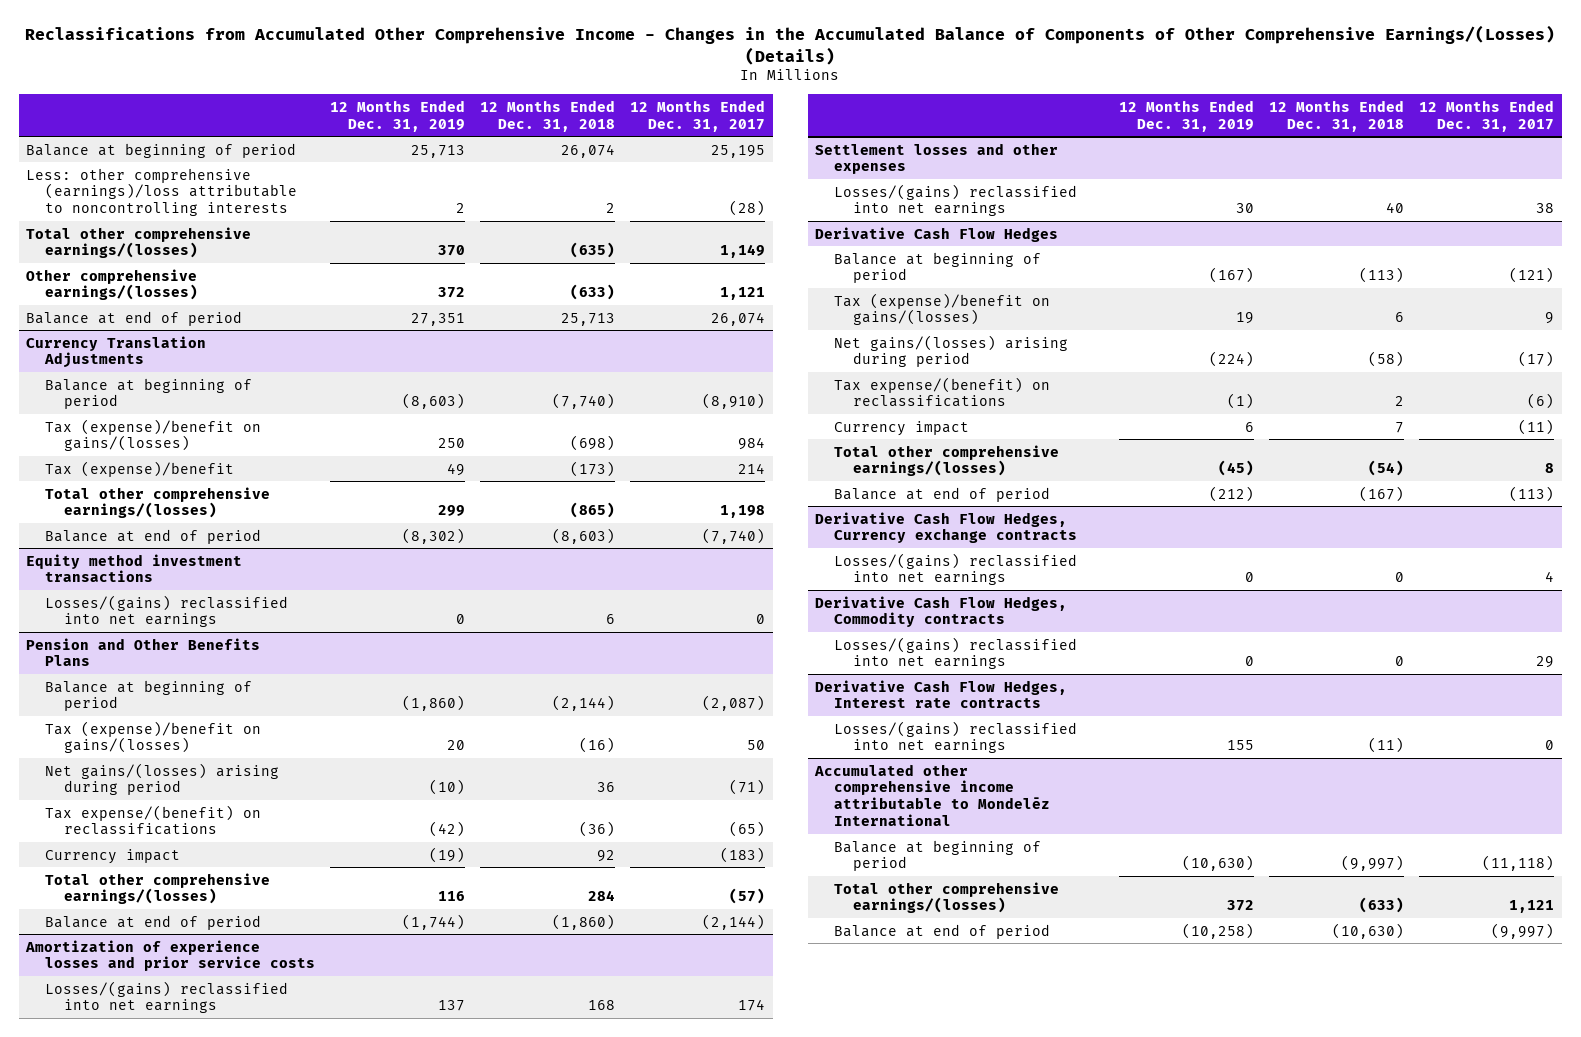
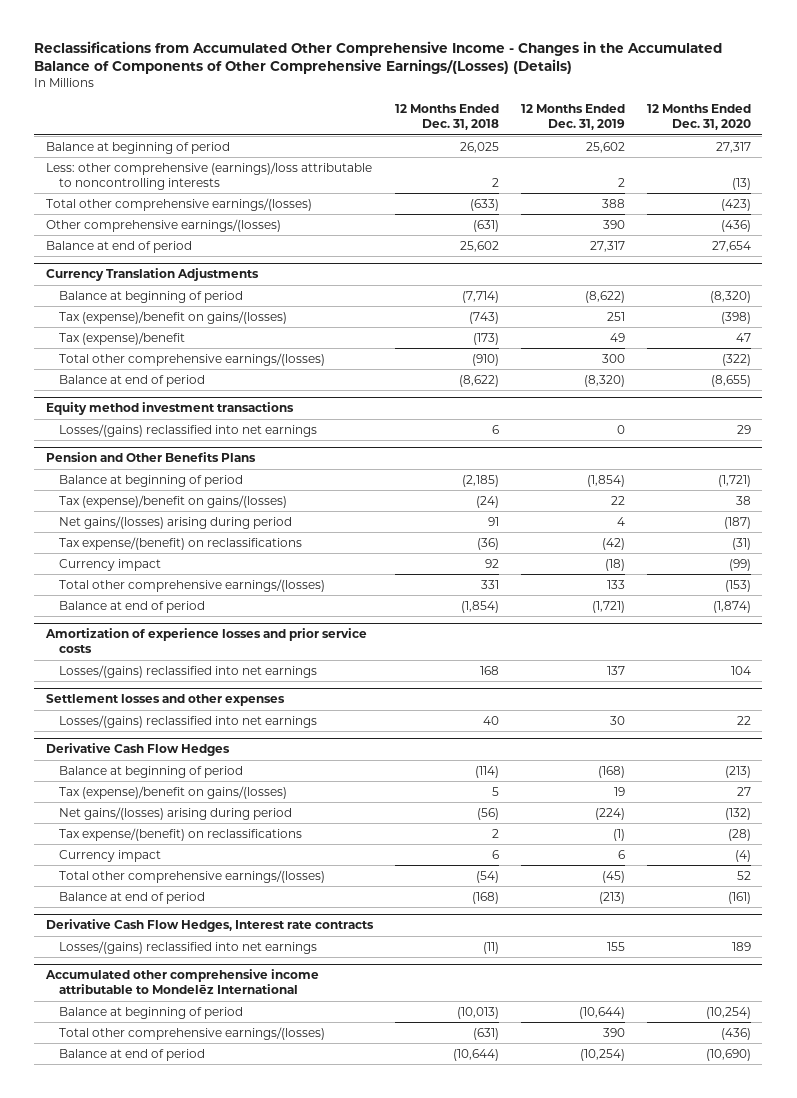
[630,99,766,132] 12 Months Ended Dec. 31, 2017 -> none
none -> [647,104,752,131] 12 Months Ended Dec. 31, 2020
[411,144,466,158] 25,713 -> [585,141,625,153] 25,602
[561,143,616,158] 26,074 -> [459,141,499,153] 26,025
[438,245,466,257] 370 -> [601,198,625,208] 388
[570,242,616,259] (635) -> [469,198,499,211] (633)
[438,287,466,299] 372 -> [602,219,625,229] 390
[570,284,616,301] (633) -> [472,219,499,232] (631)
[411,312,466,326] 27,351 -> [589,240,625,252] 27,317
[561,312,616,326] 25,713 -> [459,240,499,252] 25,602
[402,393,466,410] (8,603) -> [584,290,625,303] (8,622)
[552,393,616,410] (7,740) -> [461,290,499,303] (7,714)
[438,438,466,449] 250 -> [606,311,625,321] 251
[570,435,616,452] (698) -> [468,311,499,324] (743)
[438,505,466,517] 299 -> [601,353,625,363] 300
[570,502,616,519] (865) -> [471,353,499,366] (910)
[402,527,466,544] (8,302) -> [583,374,625,387] (8,320)
[552,527,616,544] (8,603) -> [458,374,499,387] (8,622)
[402,695,466,712] (1,860) -> [586,474,625,487] (1,854)
[552,695,616,712] (2,144) -> [461,474,499,487] (2,185)
[447,740,466,751] 20 -> [610,495,625,505] 22
[579,737,616,754] (16) -> [475,495,499,508] (24)
[429,779,466,796] (10) -> [616,516,625,526] 4
[597,782,616,793] 36 -> [487,516,499,526] 91
[429,846,466,863] (19) -> [604,558,625,571] (18)
[438,891,466,902] 116 -> [606,579,625,589] 133
[588,890,616,902] 284 -> [480,579,499,589] 331
[402,913,466,930] (1,744) -> [591,600,625,613] (1,721)
[552,913,616,930] (1,860) -> [460,600,499,613] (1,854)
[1209,267,1255,284] (167) -> [597,765,625,778] (168)
[1359,267,1405,284] (113) -> [474,765,499,778] (114)
[1395,312,1405,323] 6 -> [491,786,499,796] 5
[1368,351,1405,368] (58) -> [476,807,499,820] (56)
[1395,421,1405,433] 7 -> [491,849,499,859] 6
[815,511,1077,544] Derivative Cash Flow Hedges, Currency exchange contracts -> none
[833,552,1077,586] Losses/(gains) reclassified into net earnings -> none
[815,595,1068,628] Derivative Cash Flow Hedges, Commodity contracts -> none
[833,636,1077,670] Losses/(gains) reclassified into net earnings -> none
[1209,485,1255,502] (212) -> [598,891,625,904] (213)
[1359,485,1405,502] (167) -> [471,891,499,904] (168)
[1182,855,1255,872] (10,630) -> [578,1006,625,1019] (10,644)
[1341,855,1405,872] (9,997) -> [456,1006,499,1019] (10,013)
[1227,900,1255,912] 372 -> [602,1027,625,1037] 390
[1359,897,1405,914] (633) -> [472,1027,499,1040] (631)
[1182,922,1255,939] (10,258) -> [579,1048,625,1061] (10,254)
[1332,922,1405,939] (10,630) -> [452,1048,499,1061] (10,644)

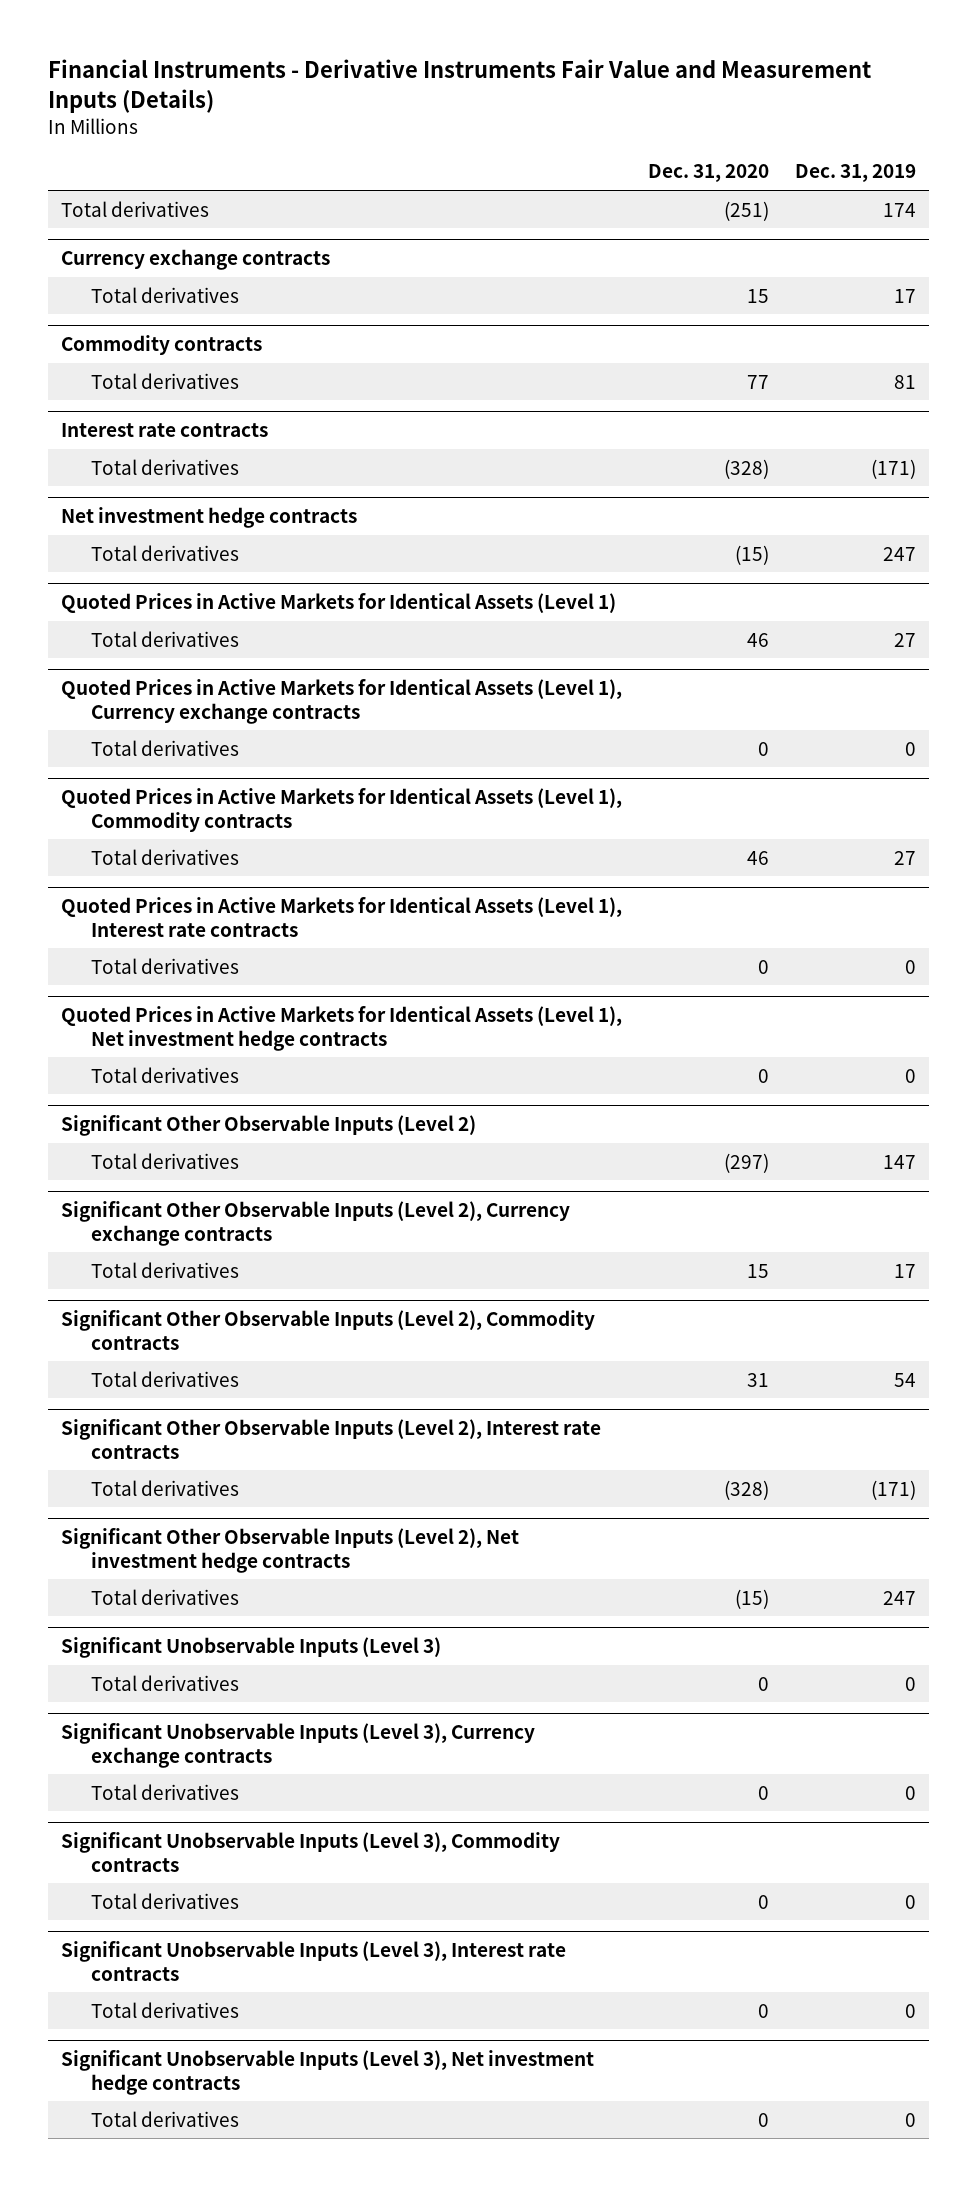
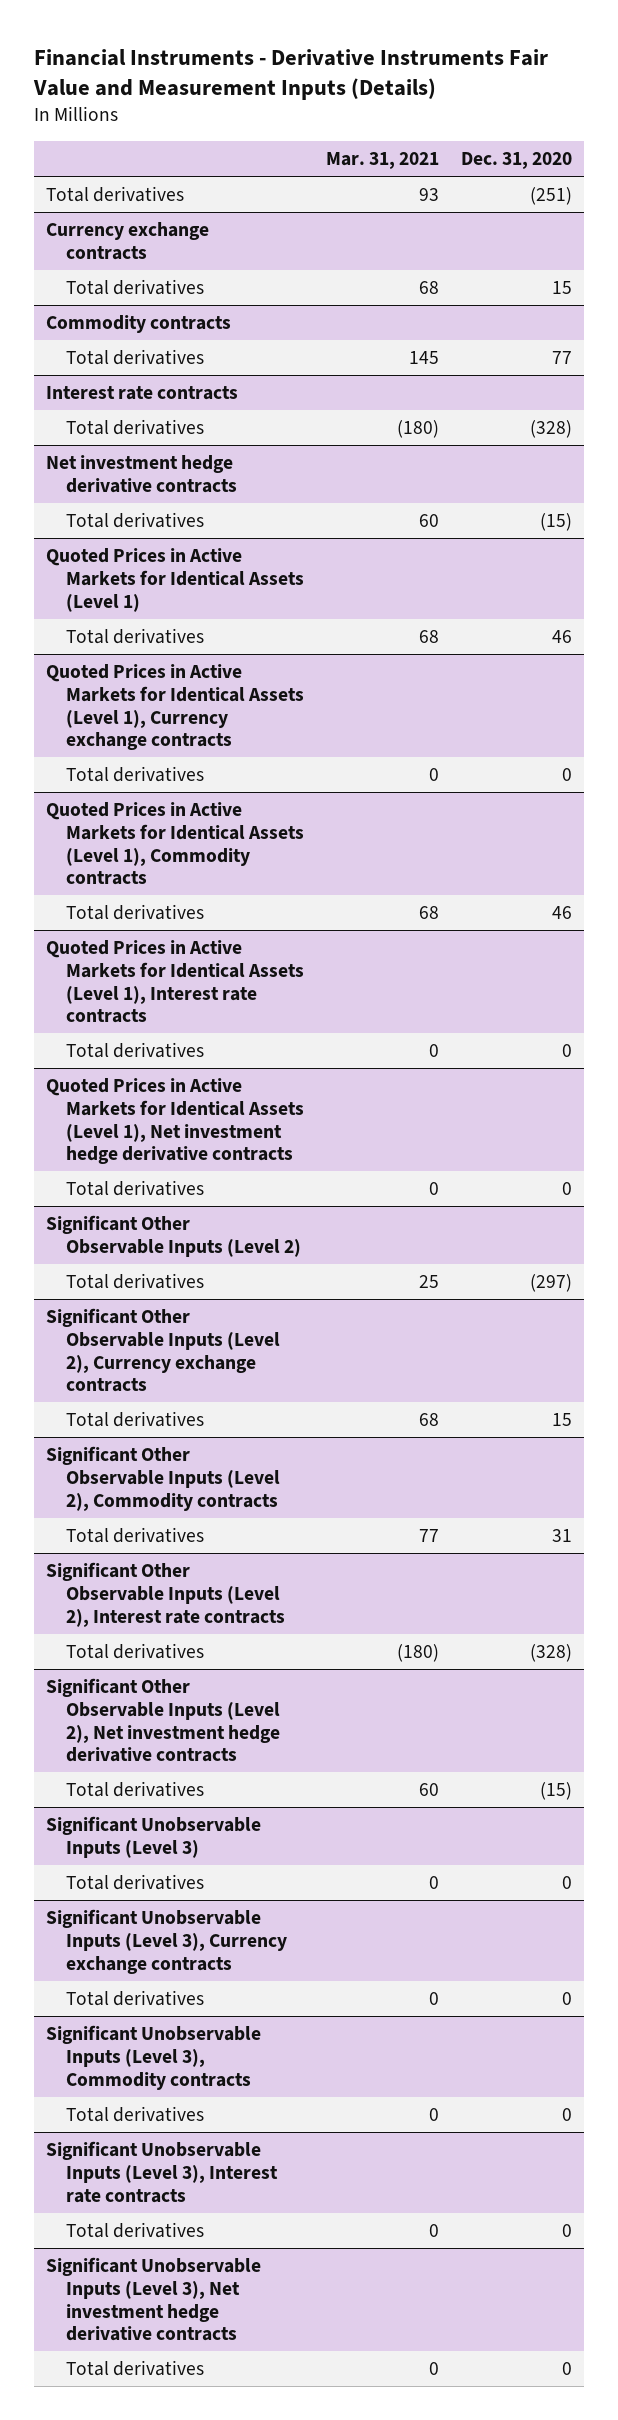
[794,164,916,183] Dec. 31, 2019 -> none
none -> [326,151,440,169] Mar. 31, 2021
[61,507,358,529] Net investment hedge contracts -> [45,454,237,493] Net investment hedge derivative contracts
[61,1006,623,1051] Quoted Prices in Active Markets for Identical Assets (Level 1), Net investment hedge contracts -> [45,1077,304,1165] Quoted Prices in Active Markets for Identical Assets (Level 1), Net investment hedge derivative contracts
[61,1528,520,1573] Significant Other Observable Inputs (Level 2), Net investment hedge contracts -> [45,1677,280,1763] Significant Other Observable Inputs (Level 2), Net investment hedge derivative contracts
[61,2050,595,2095] Significant Unobservable Inputs (Level 3), Net investment hedge contracts -> [45,2256,261,2342] Significant Unobservable Inputs (Level 3), Net investment hedge derivative contracts

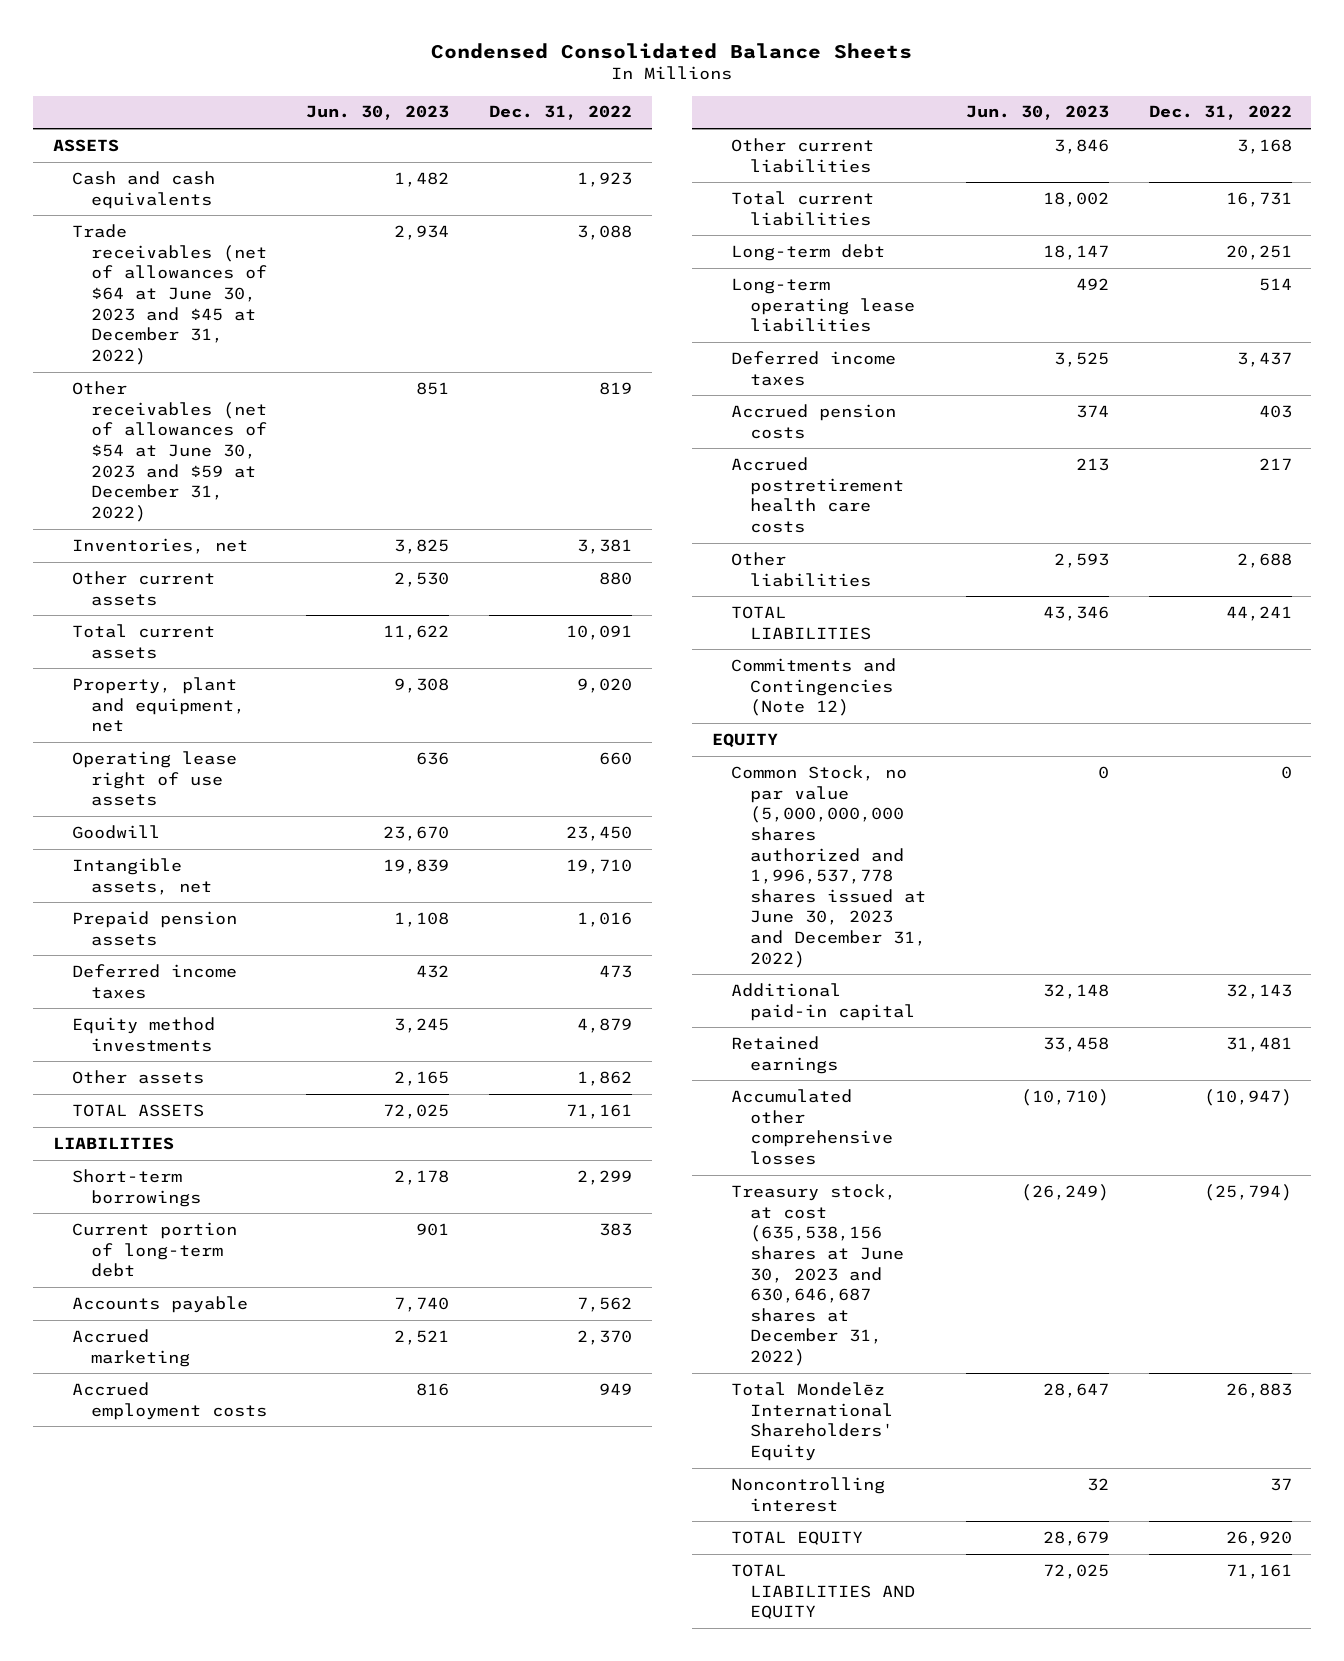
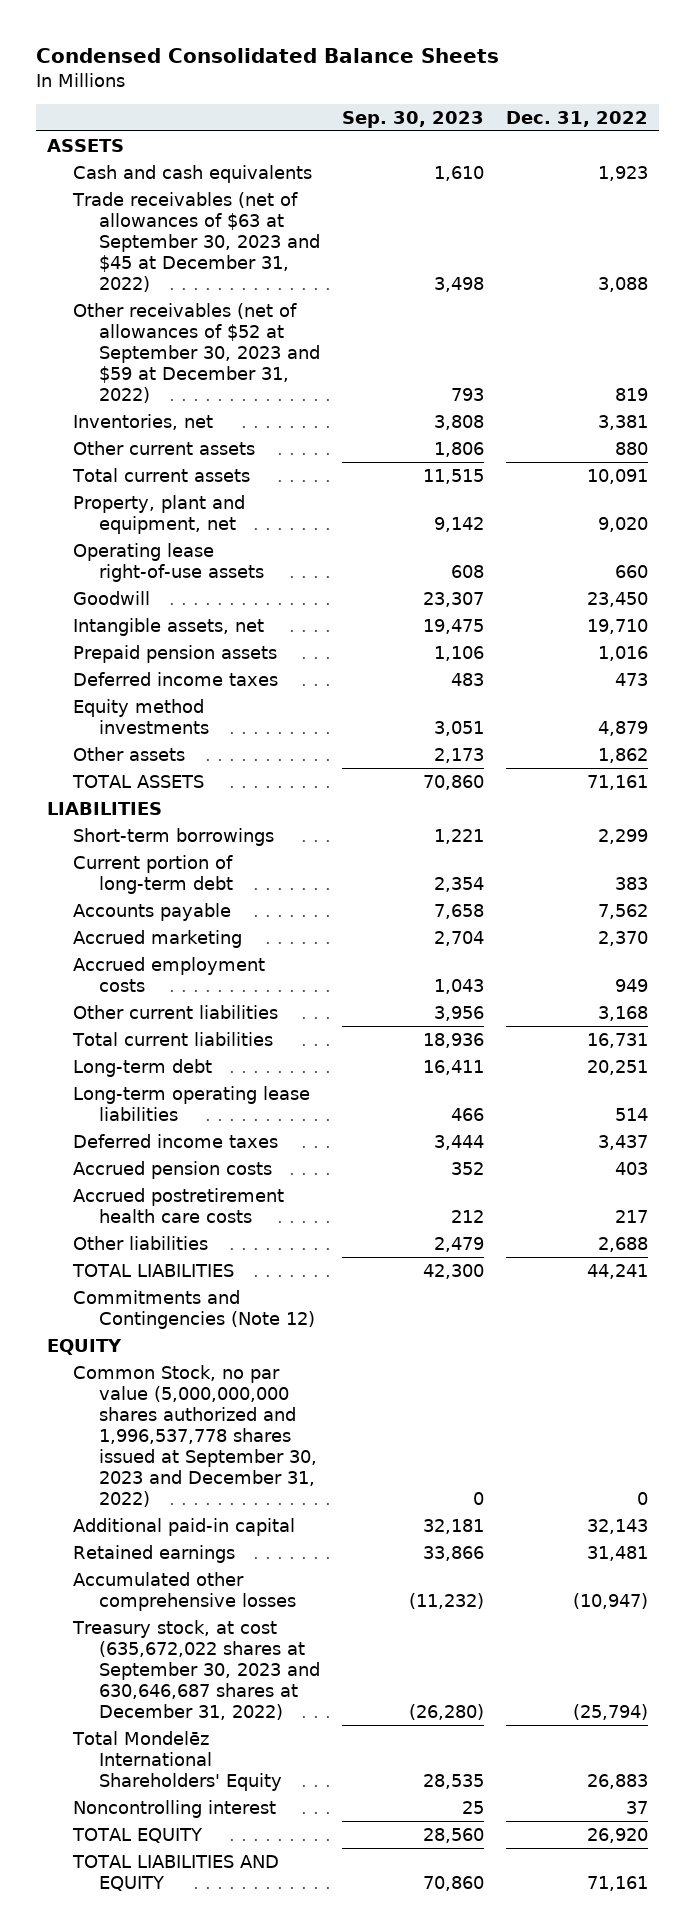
[306,105,450,121] Jun. 30, 2023 -> none
none -> [341,111,484,129] Sep. 30, 2023
[71,223,267,365] Trade receivables (net of allowances of $64 at June 30, 2023 and $45 at December 31, 2022) -> [71,191,320,292] Trade receivables (net of allowances of $63 at September 30, 2023 and $45 at December 31, 2022)
[71,380,267,522] Other receivables (net of allowances of $54 at June 30, 2023 and $59 at December 31, 2022) -> [72,302,320,403] Other receivables (net of allowances of $52 at September 30, 2023 and $59 at December 31, 2022)
[71,750,237,807] Operating lease right of use assets -> [72,542,264,582] Operating lease right-of-use assets
[731,764,927,968] Common Stock, no par value (5,000,000,000 shares authorized and 1,996,537,778 shares issued at June 30, 2023 and December 31, 2022) -> [72,1364,317,1508] Common Stock, no par value (5,000,000,000 shares authorized and 1,996,537,778 shares issued at September 30, 2023 and December 31, 2022)
[731,1183,905,1367] Treasury stock, at cost (635,538,156 shares at June 30, 2023 and 630,646,687 shares at December 31, 2022) -> [71,1619,320,1720] Treasury stock, at cost (635,672,022 shares at September 30, 2023 and 630,646,687 shares at December 31, 2022)

